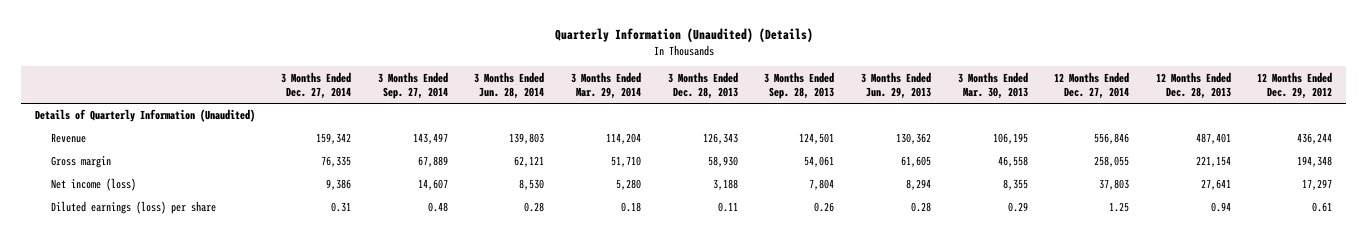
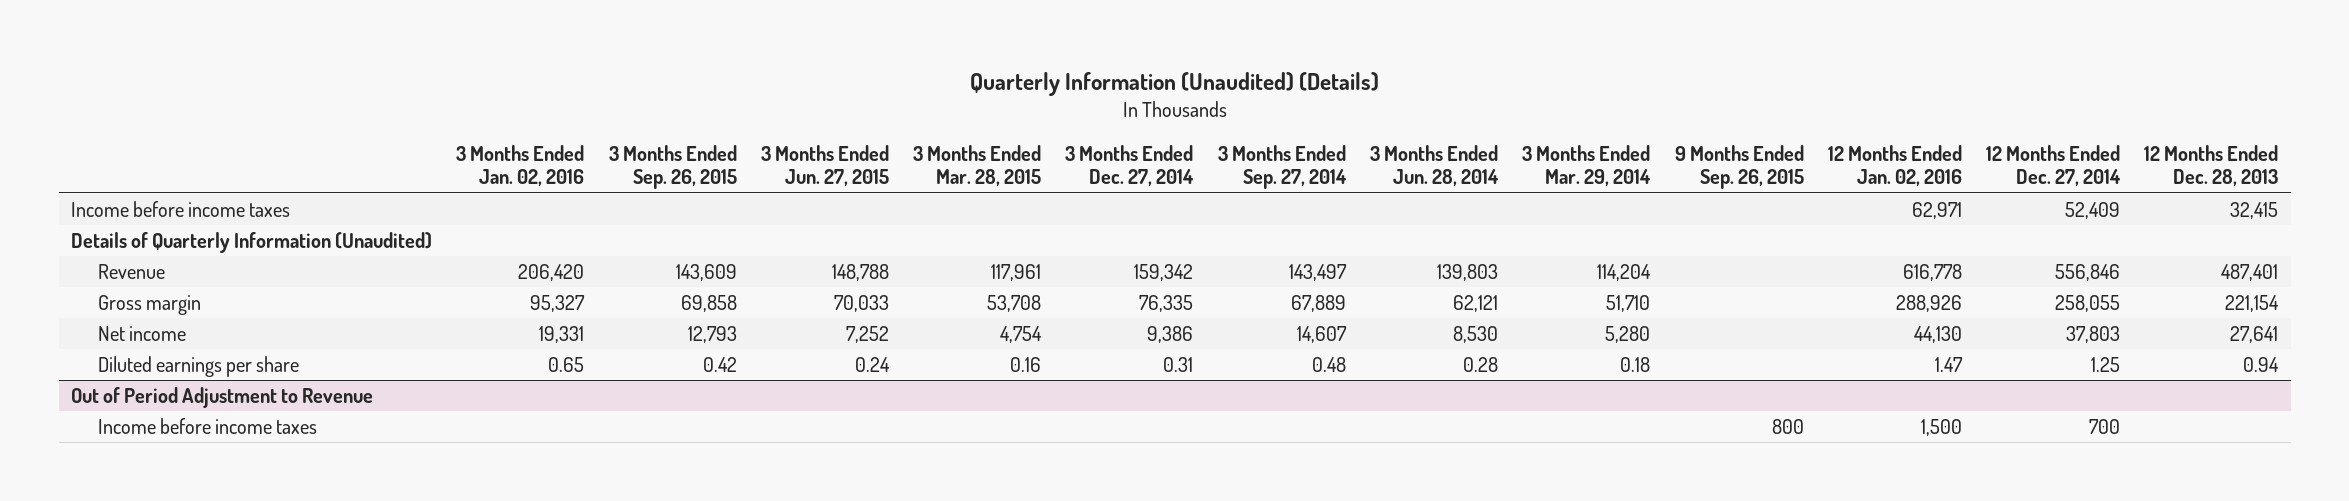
[667,71,738,99] 3 Months Ended Dec. 28, 2013 -> none
[764,71,835,99] 3 Months Ended Sep. 28, 2013 -> none
[860,71,931,99] 3 Months Ended Jun. 29, 2013 -> none
[957,71,1028,99] 3 Months Ended Mar. 30, 2013 -> none
[1257,71,1333,99] 12 Months Ended Dec. 29, 2012 -> none
none -> [456,144,585,187] 3 Months Ended Jan. 02, 2016
none -> [608,144,737,190] 3 Months Ended Sep. 26, 2015
none -> [760,144,889,187] 3 Months Ended Jun. 27, 2015
none -> [913,144,1042,187] 3 Months Ended Mar. 28, 2015
none -> [1674,144,1804,190] 9 Months Ended Sep. 26, 2015
none -> [1827,144,1962,187] 12 Months Ended Jan. 02, 2016
none -> [71,201,291,218] Income before income taxes
[51,178,137,192] Net income (loss) -> [98,326,187,342] Net income
[51,201,217,215] Diluted earnings (loss) per share -> [98,356,300,378] Diluted earnings per share
none -> [71,387,374,409] Out of Period Adjustment to Revenue
none -> [98,418,318,435] Income before income taxes

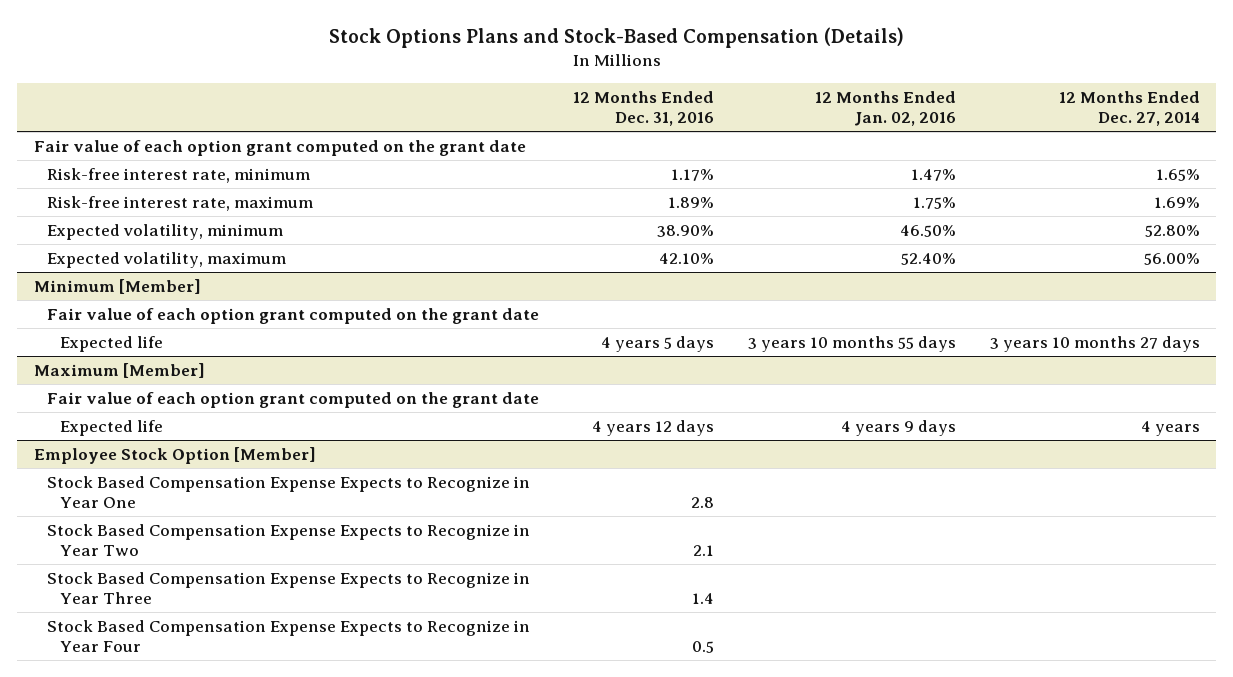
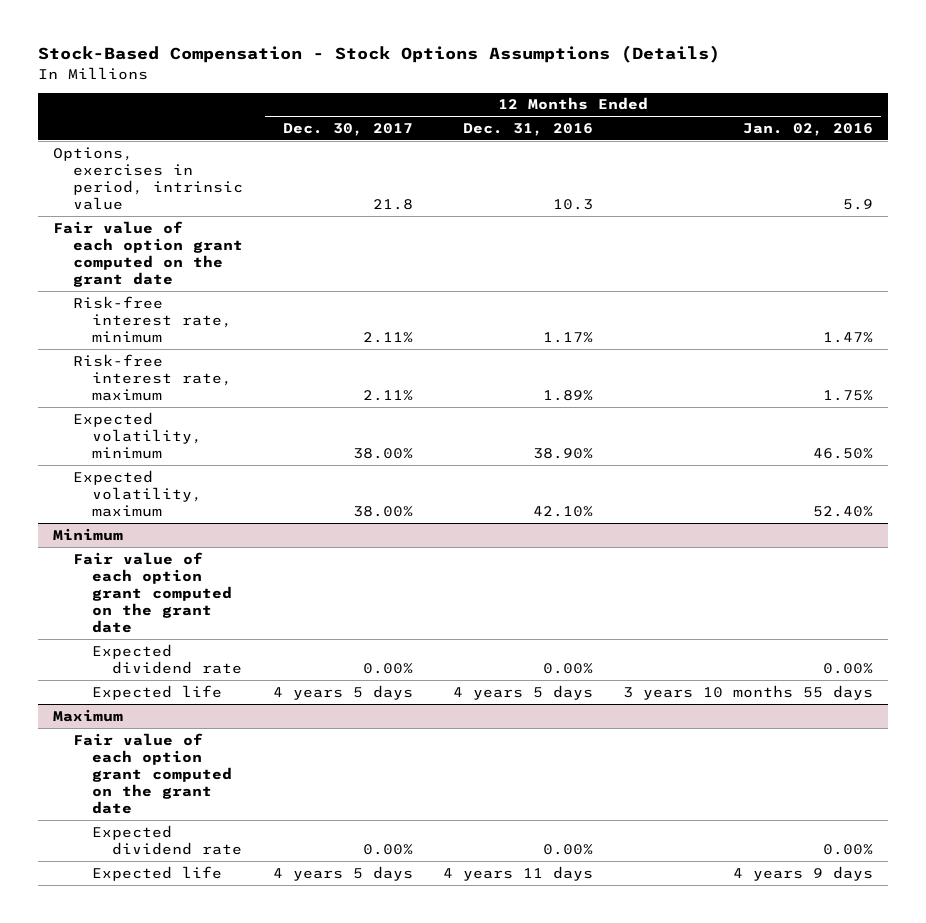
[328,27,904,49] Stock Options Plans and Stock-Based Compensation (Details) -> [37,45,720,64] Stock-Based Compensation - Stock Options Assumptions (Details)
[1058,90,1200,126] 12 Months Ended Dec. 27, 2014 -> none
none -> [282,122,413,136] Dec. 30, 2017
none -> [52,146,243,210] Options, exercises in period, intrinsic value
[33,278,201,294] Minimum [Member] -> [52,527,123,541] Minimum
none -> [92,643,243,674] Expected dividend rate
[33,362,205,378] Maximum [Member] -> [52,708,123,722] Maximum
[33,446,316,464] Employee Stock Option [Member] -> none
[46,475,530,509] Stock Based Compensation Expense Expects to Recognize in Year One -> none
[46,523,530,557] Stock Based Compensation Expense Expects to Recognize in Year Two -> none
[46,571,530,605] Stock Based Compensation Expense Expects to Recognize in Year Three -> none
[46,619,530,653] Stock Based Compensation Expense Expects to Recognize in Year Four -> none
none -> [92,824,243,855] Expected dividend rate
[591,419,714,436] 4 years 12 days -> [443,865,594,881] 4 years 11 days

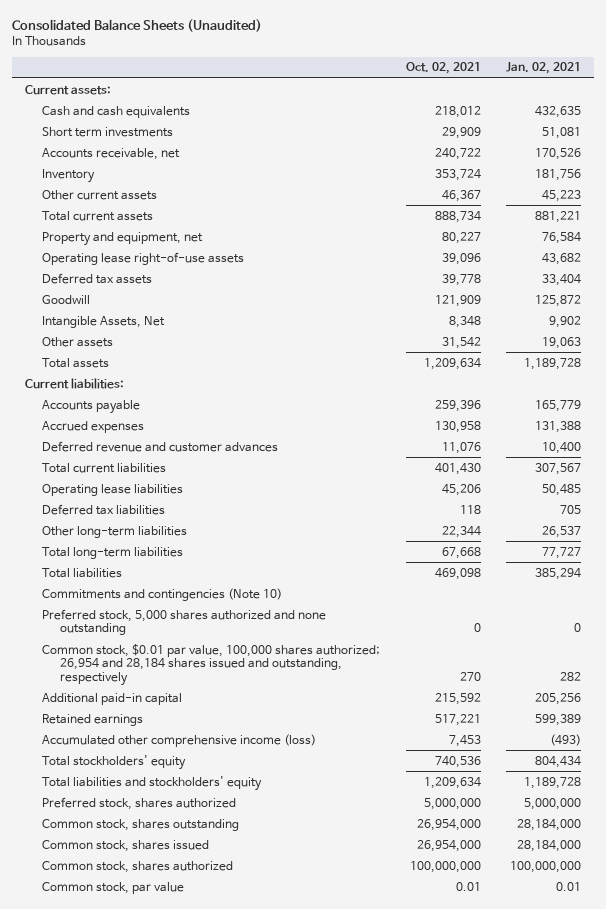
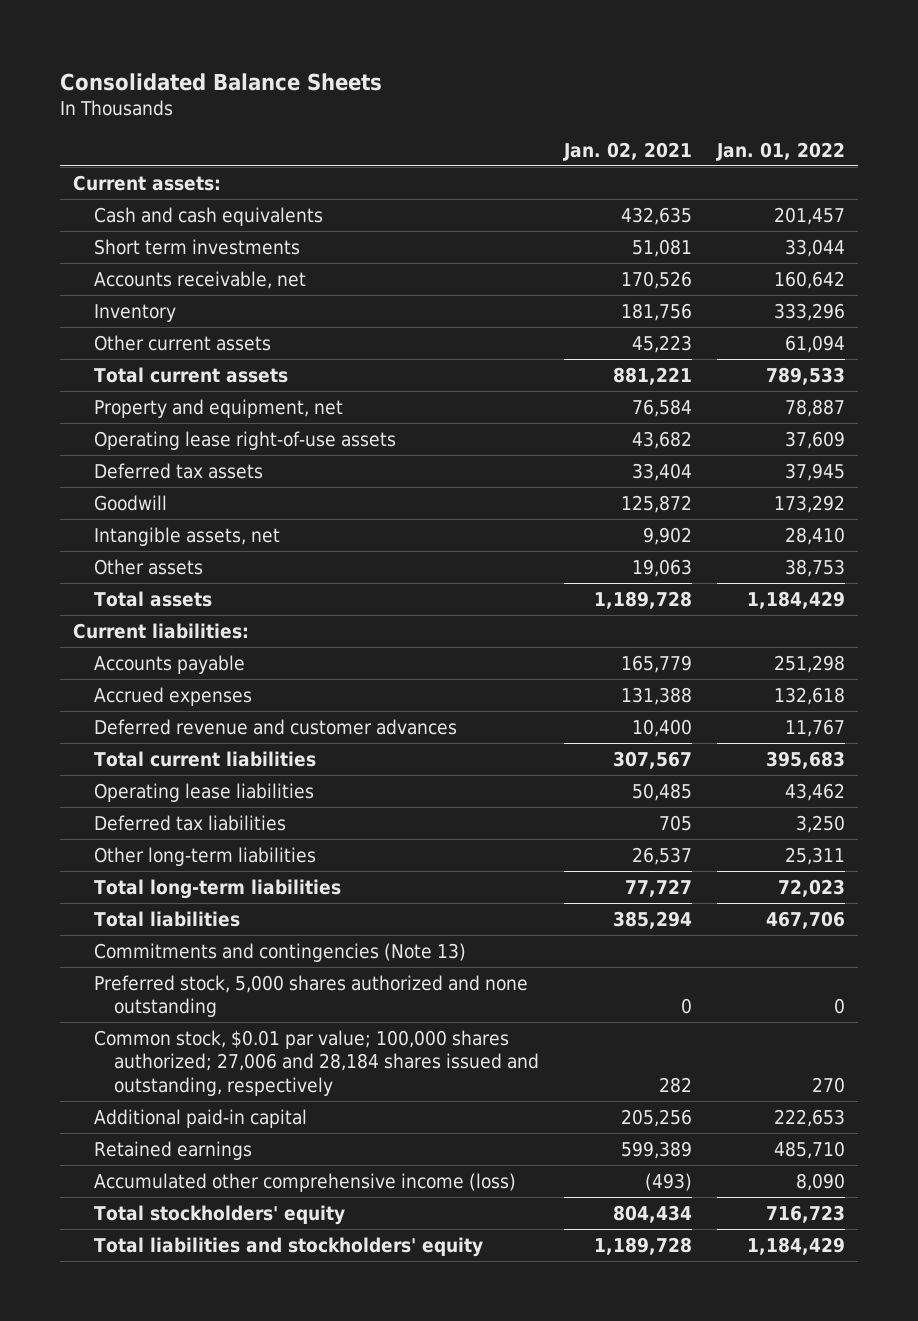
[11,18,262,32] Consolidated Balance Sheets (Unaudited) -> [60,72,383,91] Consolidated Balance Sheets
[405,62,481,75] Oct. 02, 2021 -> none
none -> [716,141,846,161] Jan. 01, 2022
[42,315,166,328] Intangible Assets, Net -> [93,526,280,546] Intangible assets, net
[42,587,283,601] Commitments and contingencies (Note 10) -> [93,942,466,962] Commitments and contingencies (Note 13)
[42,643,381,686] Common stock, $0.01 par value, 100,000 shares authorized; 26,954 and 28,184 shares issued and outstanding, respectively -> [93,1029,540,1096] Common stock, $0.01 par value; 100,000 shares authorized; 27,006 and 28,184 shares issued and outstanding, respectively
[42,796,237,810] Preferred stock, shares authorized -> none
[42,818,240,831] Common stock, shares outstanding -> none
[42,839,210,852] Common stock, shares issued -> none
[42,860,234,873] Common stock, shares authorized -> none
[42,881,185,894] Common stock, par value -> none

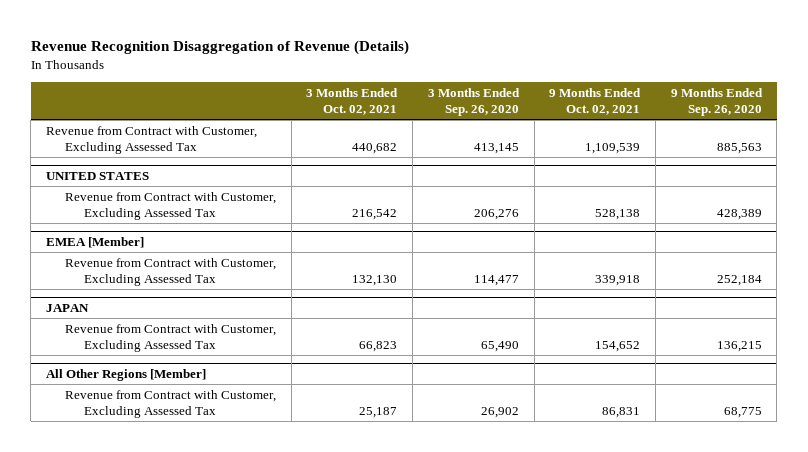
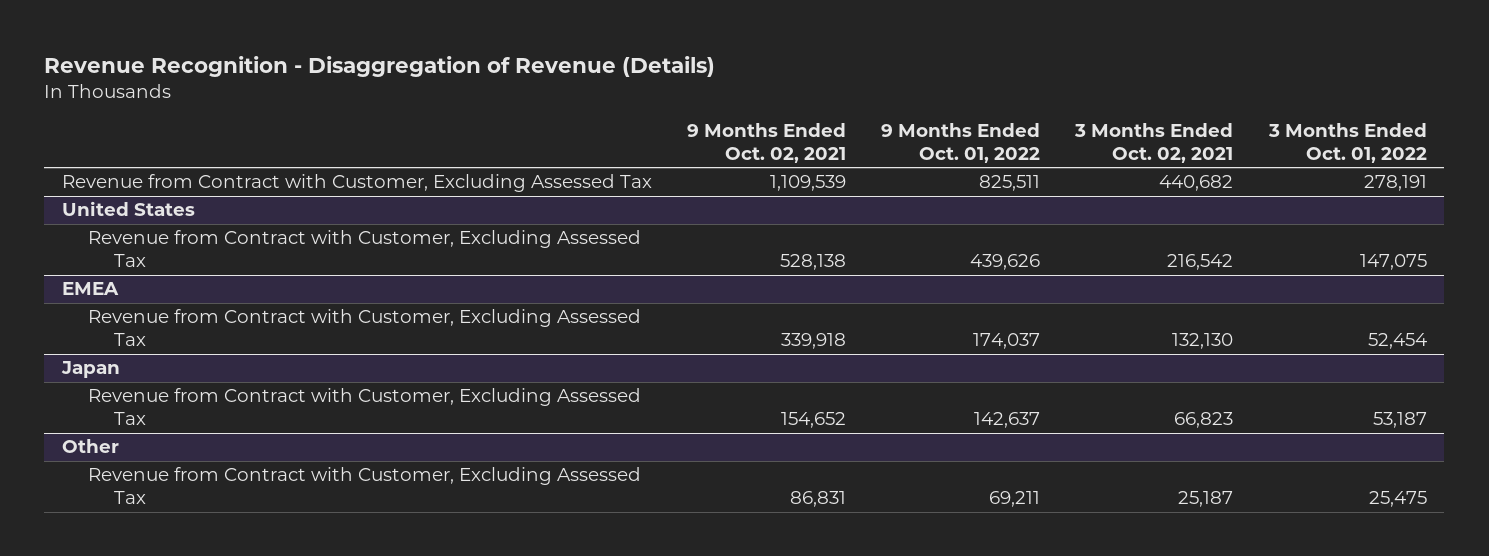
[30,40,409,56] Revenue Recognition Disaggregation of Revenue (Details) -> [44,56,716,78] Revenue Recognition - Disaggregation of Revenue (Details)
[427,88,520,117] 3 Months Ended Sep. 26, 2020 -> none
[670,88,763,117] 9 Months Ended Sep. 26, 2020 -> none
none -> [881,122,1041,163] 9 Months Ended Oct. 01, 2022
none -> [1267,122,1427,163] 3 Months Ended Oct. 01, 2022
[45,171,149,180] UNITED STATES -> [61,201,195,217] United States
[45,236,144,248] EMEA [Member] -> [61,282,119,296] EMEA
[45,303,89,312] JAPAN -> [60,361,120,379] Japan
[45,368,206,381] All Other Regions [Member] -> [61,439,119,454] Other

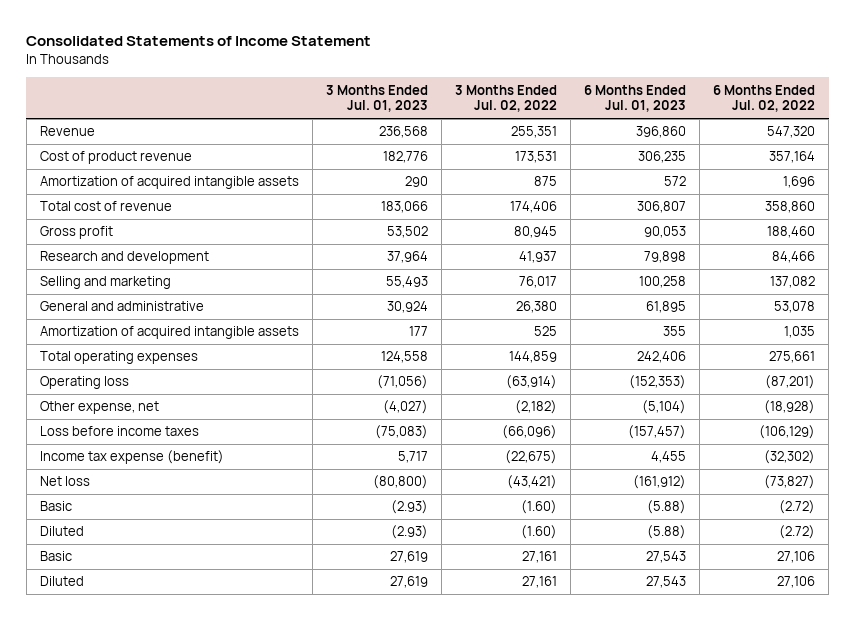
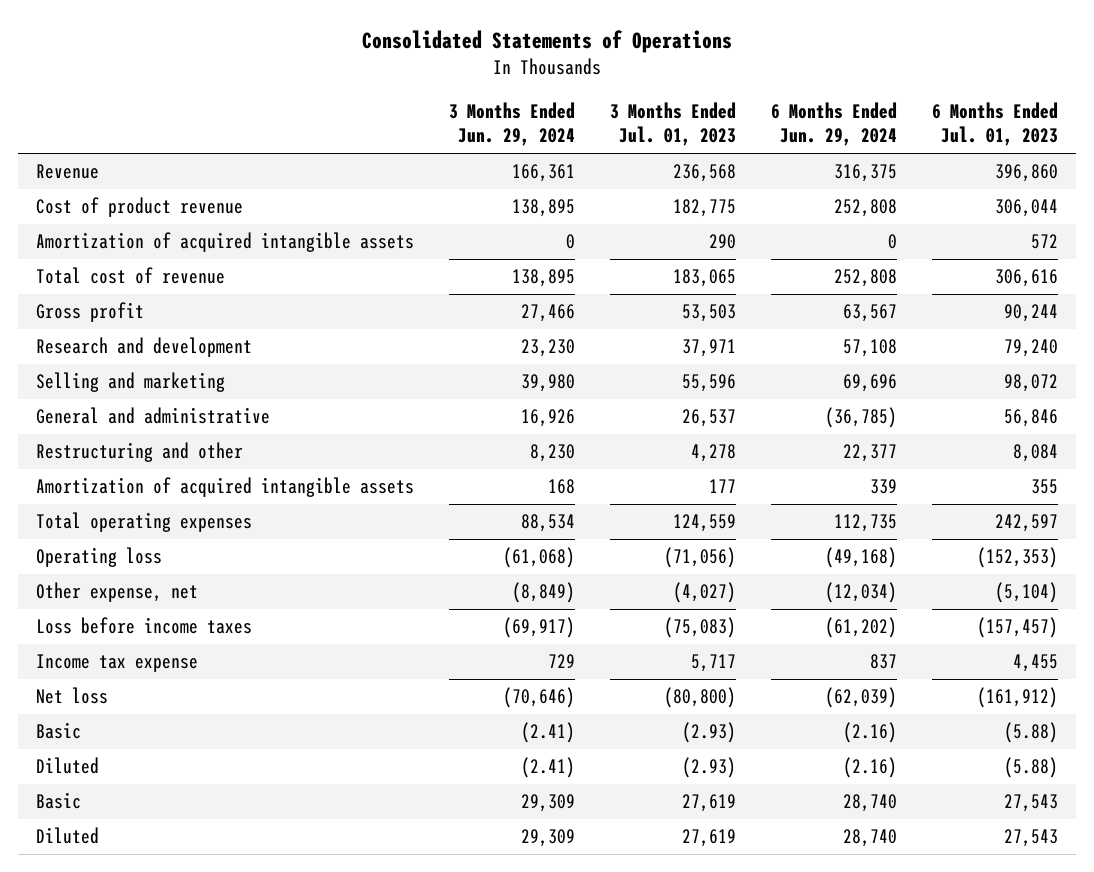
[26,36,372,47] Consolidated Statements of Income Statement -> [362,29,733,53] Consolidated Statements of Operations
[454,84,557,113] 3 Months Ended Jul. 02, 2022 -> none
[713,84,816,113] 6 Months Ended Jul. 02, 2022 -> none
none -> [448,101,575,147] 3 Months Ended Jun. 29, 2024
none -> [771,101,898,147] 6 Months Ended Jun. 29, 2024
[382,151,428,164] 182,776 -> [673,199,737,218] 182,775
[638,151,687,164] 306,235 -> [995,199,1059,218] 306,044
[380,201,428,214] 183,066 -> [673,269,737,288] 183,065
[637,201,687,214] 306,807 -> [995,269,1059,288] 306,616
[386,226,428,239] 53,502 -> [682,304,737,323] 53,503
[644,226,687,239] 90,053 -> [1004,304,1059,323] 90,244
[386,251,428,264] 37,964 -> [682,339,737,358] 37,971
[644,251,687,264] 79,898 -> [1004,339,1059,358] 79,240
[385,276,428,289] 55,493 -> [682,374,737,393] 55,596
[639,276,687,289] 100,258 -> [1004,374,1059,393] 98,072
[386,301,428,314] 30,924 -> [682,409,737,428] 26,537
[646,301,687,314] 61,895 -> [1004,409,1059,428] 56,846
none -> [35,442,243,463] Restructuring and other
[380,351,428,364] 124,558 -> [673,514,737,533] 124,559
[637,351,687,364] 242,406 -> [995,514,1059,533] 242,597
[39,450,224,465] Income tax expense (benefit) -> [35,654,198,673] Income tax expense

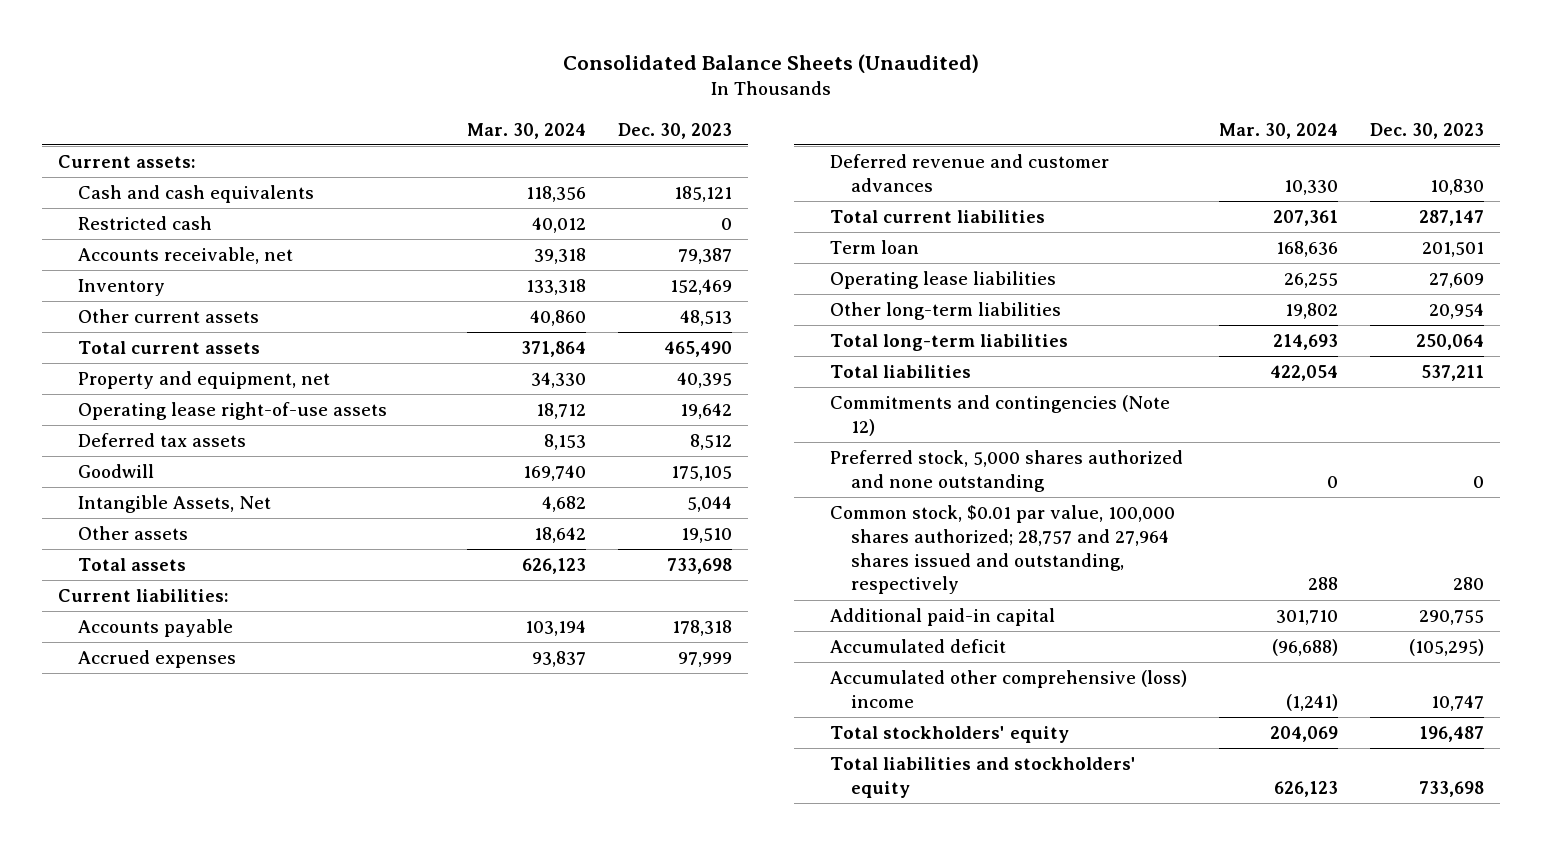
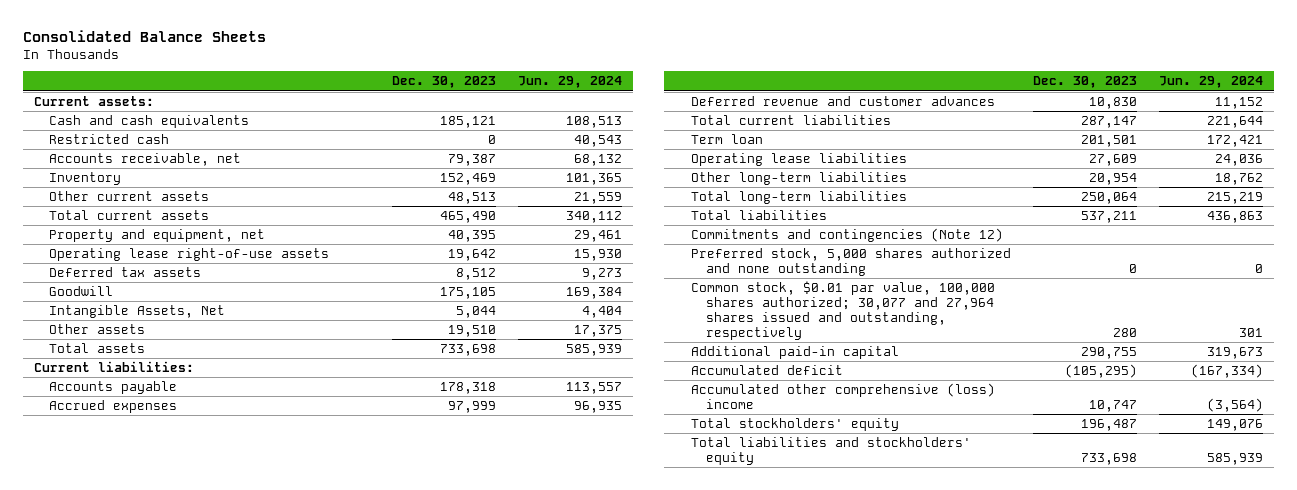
[562,54,979,74] Consolidated Balance Sheets (Unaudited) -> [22,30,266,43] Consolidated Balance Sheets
[466,122,586,139] Mar. 30, 2024 -> none
none -> [517,76,622,89] Jun. 29, 2024
[830,504,1176,595] Common stock, $0.01 par value, 100,000 shares authorized; 28,757 and 27,964 shares issued and outstanding, respectively -> [690,280,995,341] Common stock, $0.01 par value, 100,000 shares authorized; 30,077 and 27,964 shares issued and outstanding, respectively

